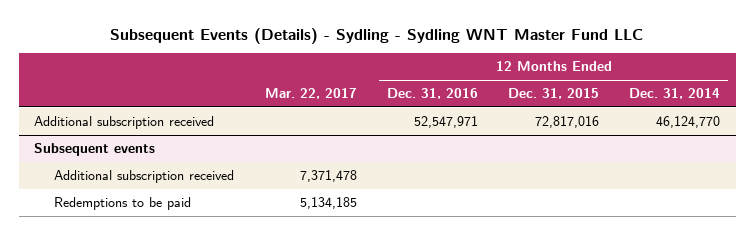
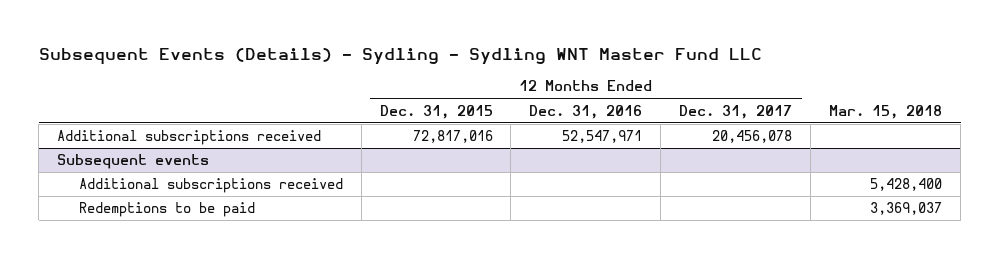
[264,88,357,100] Mar. 22, 2017 -> none
[629,88,721,100] Dec. 31, 2014 -> none
none -> [679,104,793,119] Dec. 31, 2017
none -> [829,104,943,119] Mar. 15, 2018
[34,116,215,130] Additional subscription received -> [57,130,322,146] Additional subscriptions received
[54,170,235,184] Additional subscription received -> [78,178,343,194] Additional subscriptions received

